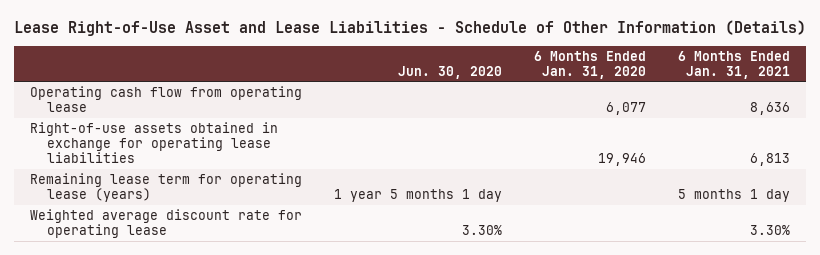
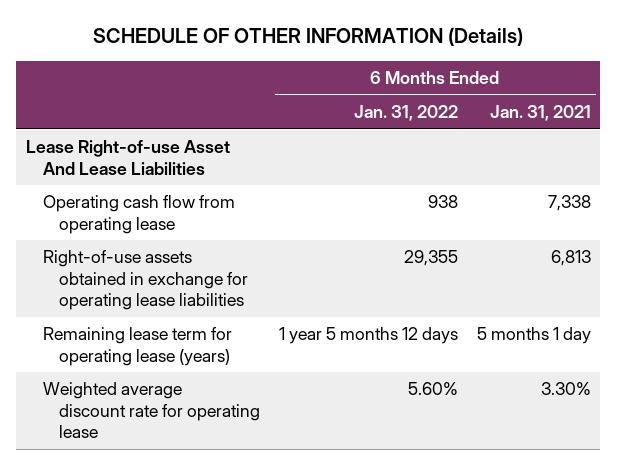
[14,20,807,37] Lease Right-of-Use Asset and Lease Liabilities - Schedule of Other Information (Details) -> [93,27,524,47] SCHEDULE OF OTHER INFORMATION (Details)
[398,65,503,79] Jun. 30, 2020 -> none
[534,50,647,79] 6 Months Ended Jan. 31, 2020 -> none
none -> [354,105,459,122] Jan. 31, 2022
none -> [25,140,230,175] Lease Right-of-use Asset And Lease Liabilities
[750,101,791,115] 8,636 -> [548,195,592,212] 7,338

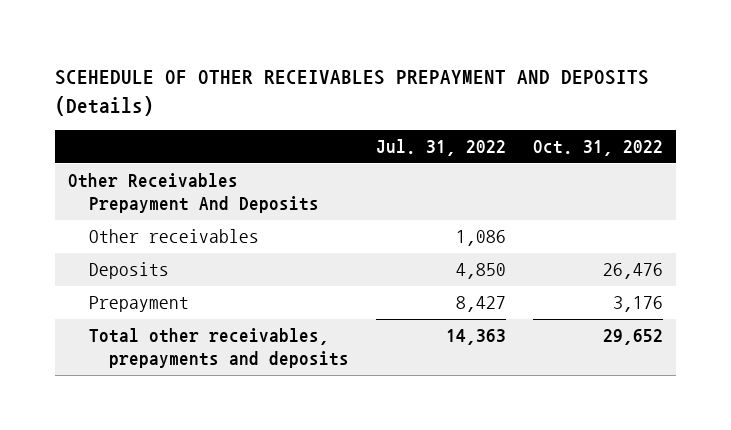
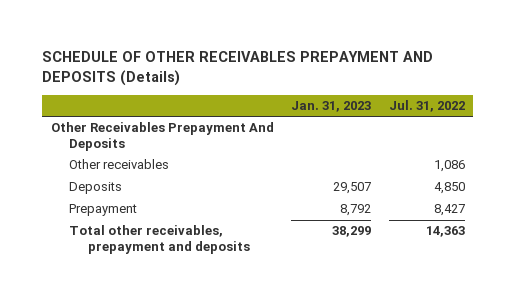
[54,70,649,116] SCEHEDULE OF OTHER RECEIVABLES PREPAYMENT AND DEPOSITS (Details) -> [42,50,434,86] SCHEDULE OF OTHER RECEIVABLES PREPAYMENT AND DEPOSITS (Details)
[532,140,663,157] Oct. 31, 2022 -> none
none -> [291,101,372,113] Jan. 31, 2023
[88,328,350,369] Total other receivables, prepayments and deposits -> [69,225,250,254] Total other receivables, prepayment and deposits

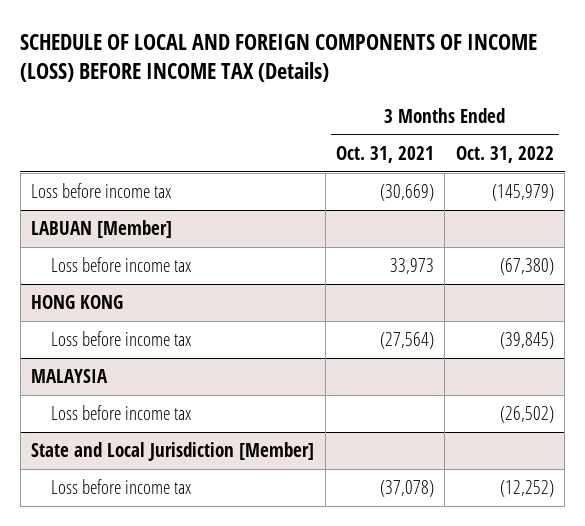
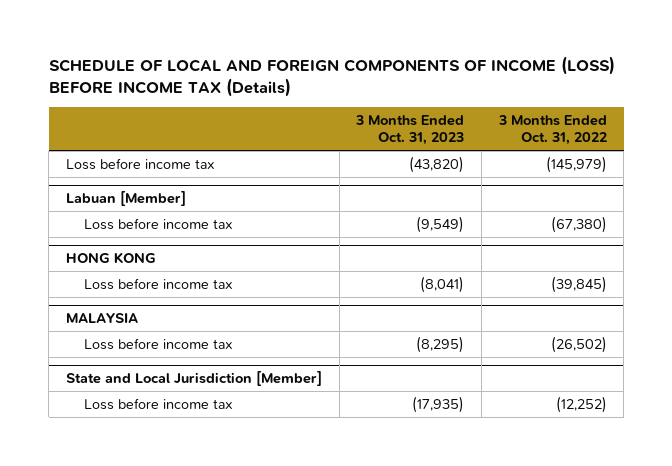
[336,146,435,164] Oct. 31, 2021 -> none
none -> [355,115,465,146] 3 Months Ended Oct. 31, 2023
[31,220,173,239] LABUAN [Member] -> [65,191,186,207] Labuan [Member]

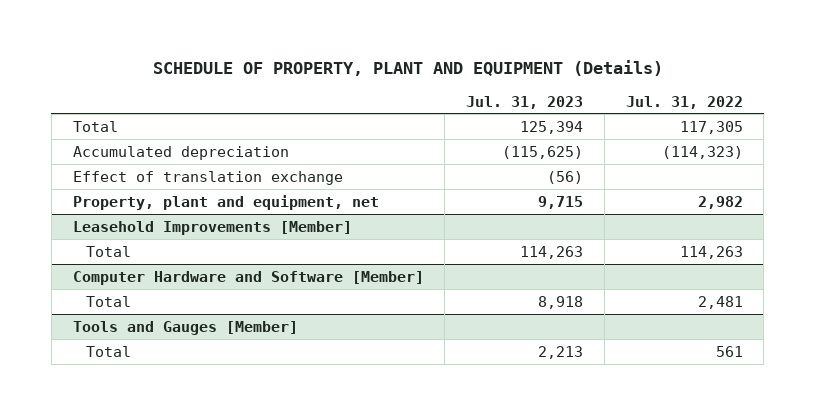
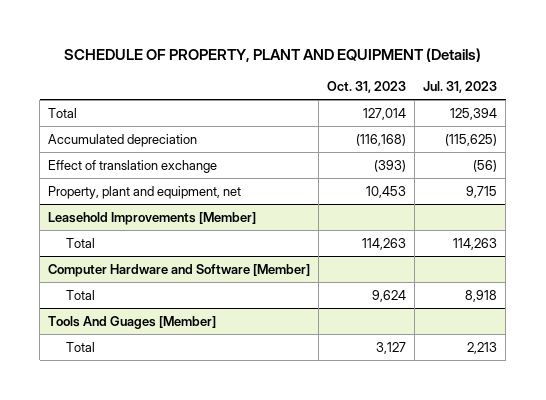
[625,95,743,109] Jul. 31, 2022 -> none
none -> [327,80,407,93] Oct. 31, 2023
[72,320,298,335] Tools and Gauges [Member] -> [48,315,217,329] Tools And Guages [Member]

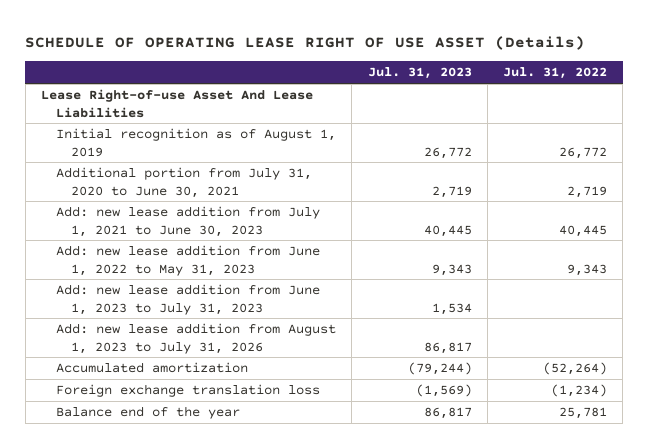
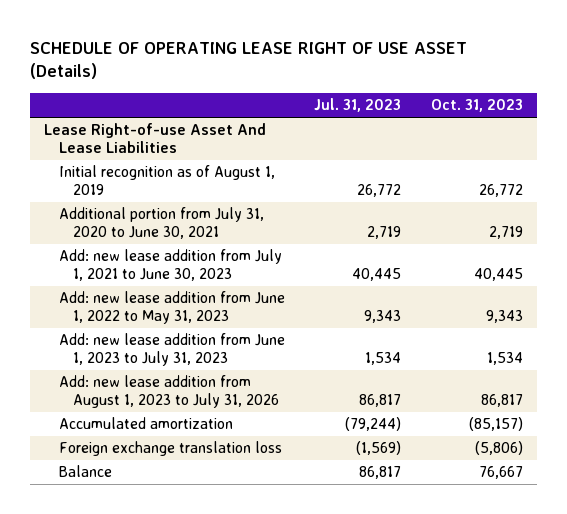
[503,67,608,80] Jul. 31, 2022 -> none
none -> [430,99,523,113] Oct. 31, 2023
[56,405,241,419] Balance end of the year -> [58,465,112,478] Balance

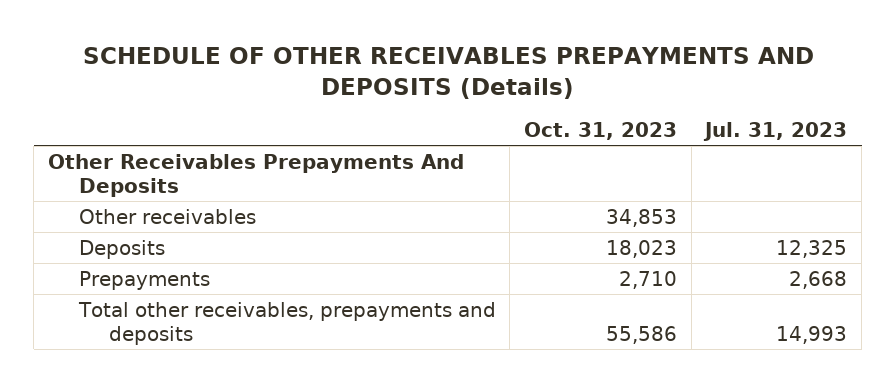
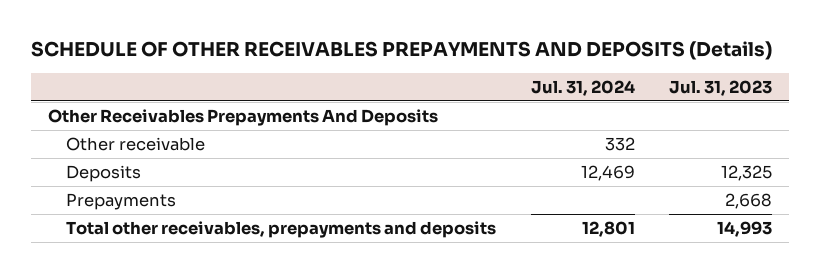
[524,121,678,140] Oct. 31, 2023 -> none
none -> [530,79,635,96] Jul. 31, 2024
[78,208,256,224] Other receivables -> [66,136,206,151] Other receivable

